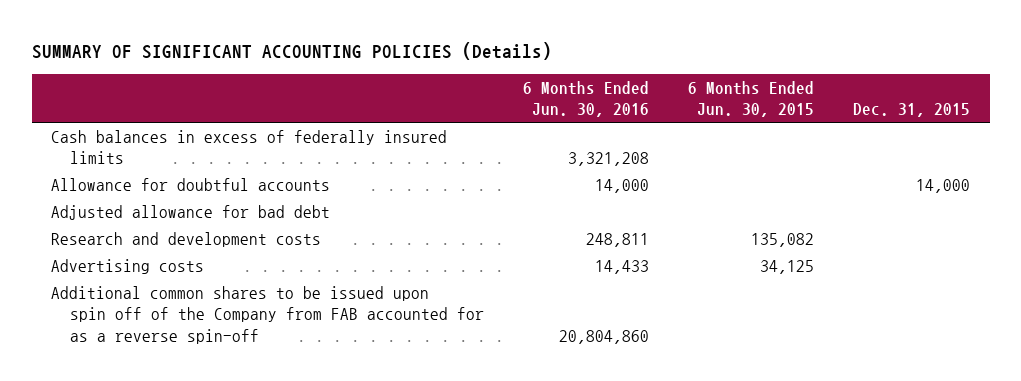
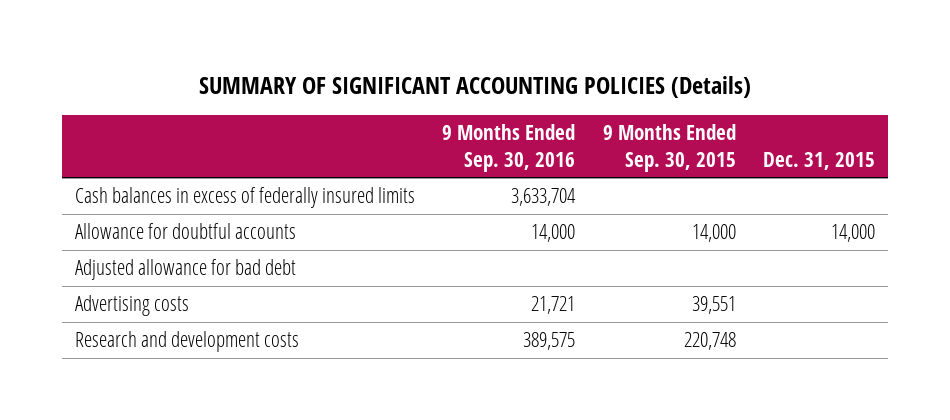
[523,80,650,118] 6 Months Ended Jun. 30, 2016 -> none
[688,80,815,118] 6 Months Ended Jun. 30, 2015 -> none
none -> [442,124,576,172] 9 Months Ended Sep. 30, 2016
none -> [602,124,736,172] 9 Months Ended Sep. 30, 2015
[51,285,485,344] Additional common shares to be issued upon spin off of the Company from FAB accounted for as a reverse spin-off -> none
[51,231,322,247] Research and development costs -> [75,331,300,353] Research and development costs

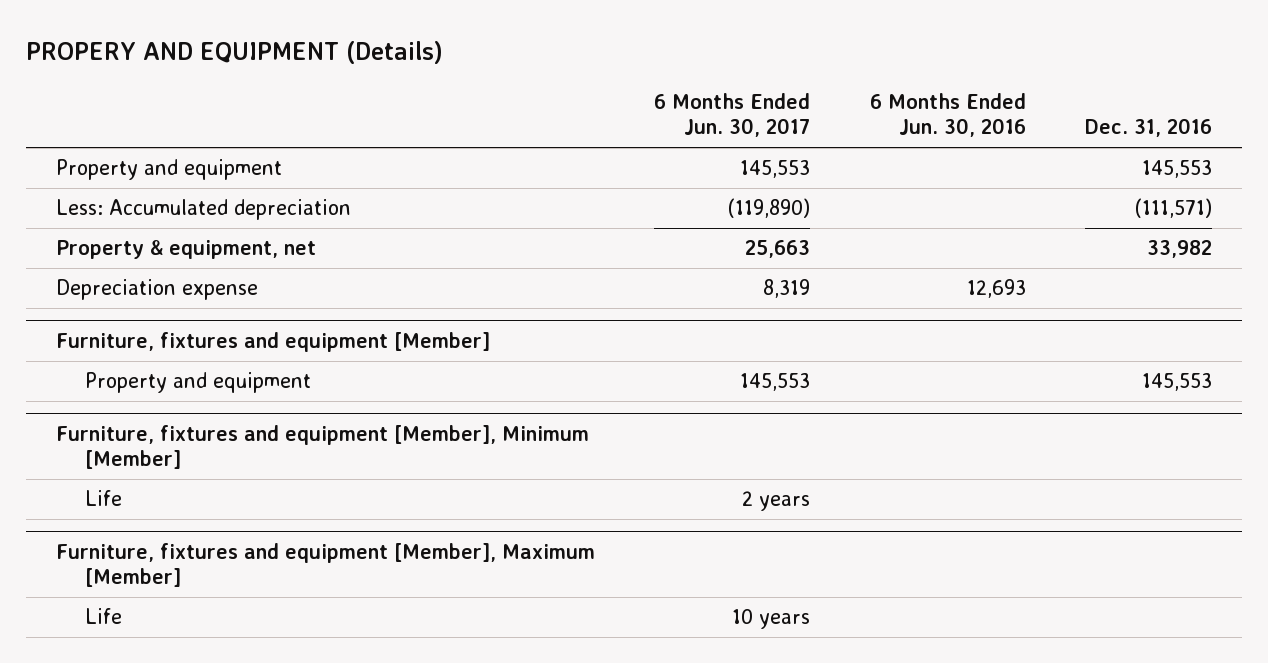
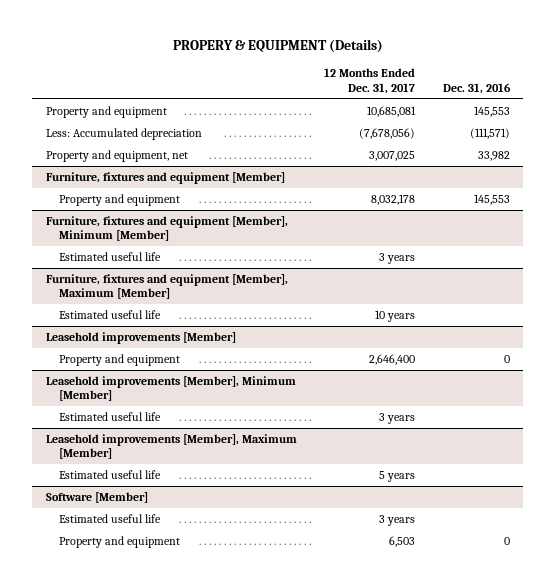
[26,41,444,65] PROPERY AND EQUIPMENT (Details) -> [172,39,383,54] PROPERY & EQUIPMENT (Details)
[654,93,811,138] 6 Months Ended Jun. 30, 2017 -> none
[869,93,1026,138] 6 Months Ended Jun. 30, 2016 -> none
none -> [324,68,416,94] 12 Months Ended Dec. 31, 2017
[56,279,259,301] Depreciation expense -> none
[56,240,317,260] Property & equipment, net -> [45,150,188,163] Property and equipment, net
[84,490,122,507] Life -> [58,252,161,262] Estimated useful life
[84,608,122,625] Life -> [58,310,161,320] Estimated useful life
none -> [45,332,236,345] Leasehold improvements [Member]
none -> [58,354,180,367] Property and equipment
none -> [45,376,296,402] Leasehold improvements [Member], Minimum [Member]
none -> [58,412,161,422] Estimated useful life
none -> [45,434,297,460] Leasehold improvements [Member], Maximum [Member]
none -> [58,470,161,480] Estimated useful life
none -> [45,492,148,504] Software [Member]
none -> [58,514,161,524] Estimated useful life
none -> [58,536,180,549] Property and equipment

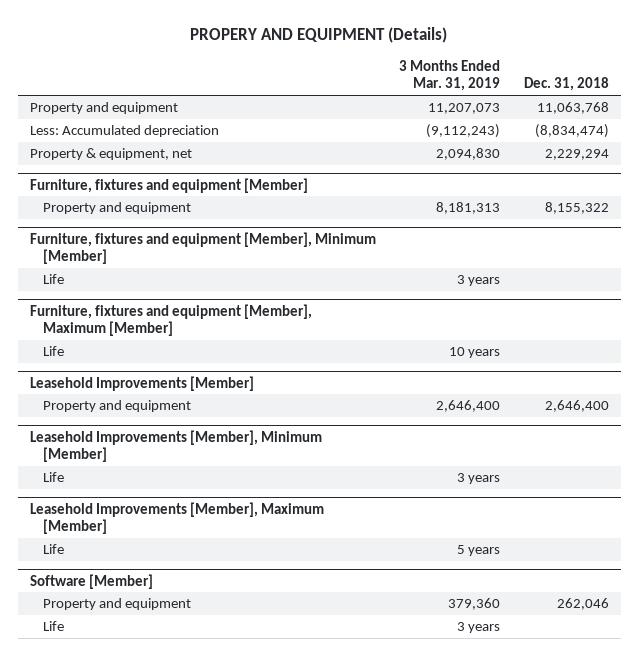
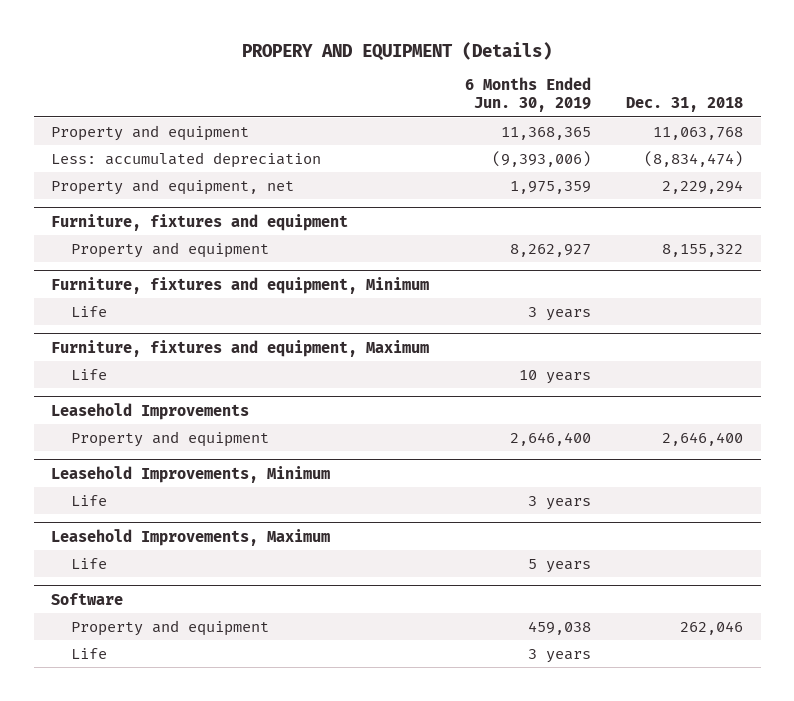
[399,59,501,92] 3 Months Ended Mar. 31, 2019 -> none
none -> [464,77,591,113] 6 Months Ended Jun. 30, 2019
[29,125,219,138] Less: Accumulated depreciation -> [51,151,322,168] Less: accumulated depreciation
[29,148,192,161] Property & equipment, net -> [51,178,295,195] Property and equipment, net
[29,177,308,193] Furniture, fixtures and equipment [Member] -> [51,213,349,231] Furniture, fixtures and equipment
[29,231,376,265] Furniture, fixtures and equipment [Member], Minimum [Member] -> [51,276,430,294] Furniture, fixtures and equipment, Minimum
[29,303,312,337] Furniture, fixtures and equipment [Member], Maximum [Member] -> [51,339,430,357] Furniture, fixtures and equipment, Maximum
[29,375,254,391] Leasehold Improvements [Member] -> [51,402,250,420] Leasehold Improvements
[29,429,322,463] Leasehold Improvements [Member], Minimum [Member] -> [51,465,331,483] Leasehold Improvements, Minimum
[29,501,324,535] Leasehold Improvements [Member], Maximum [Member] -> [51,528,331,546] Leasehold Improvements, Maximum
[29,573,153,589] Software [Member] -> [51,592,124,605] Software

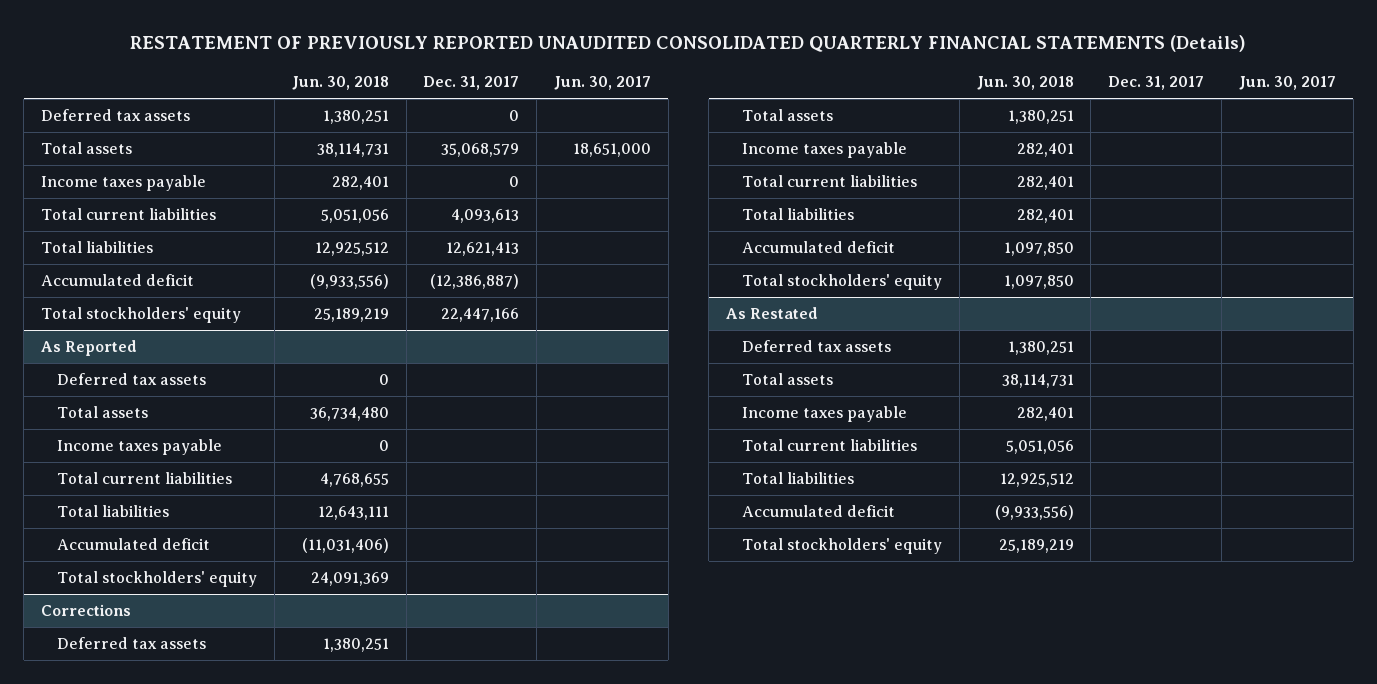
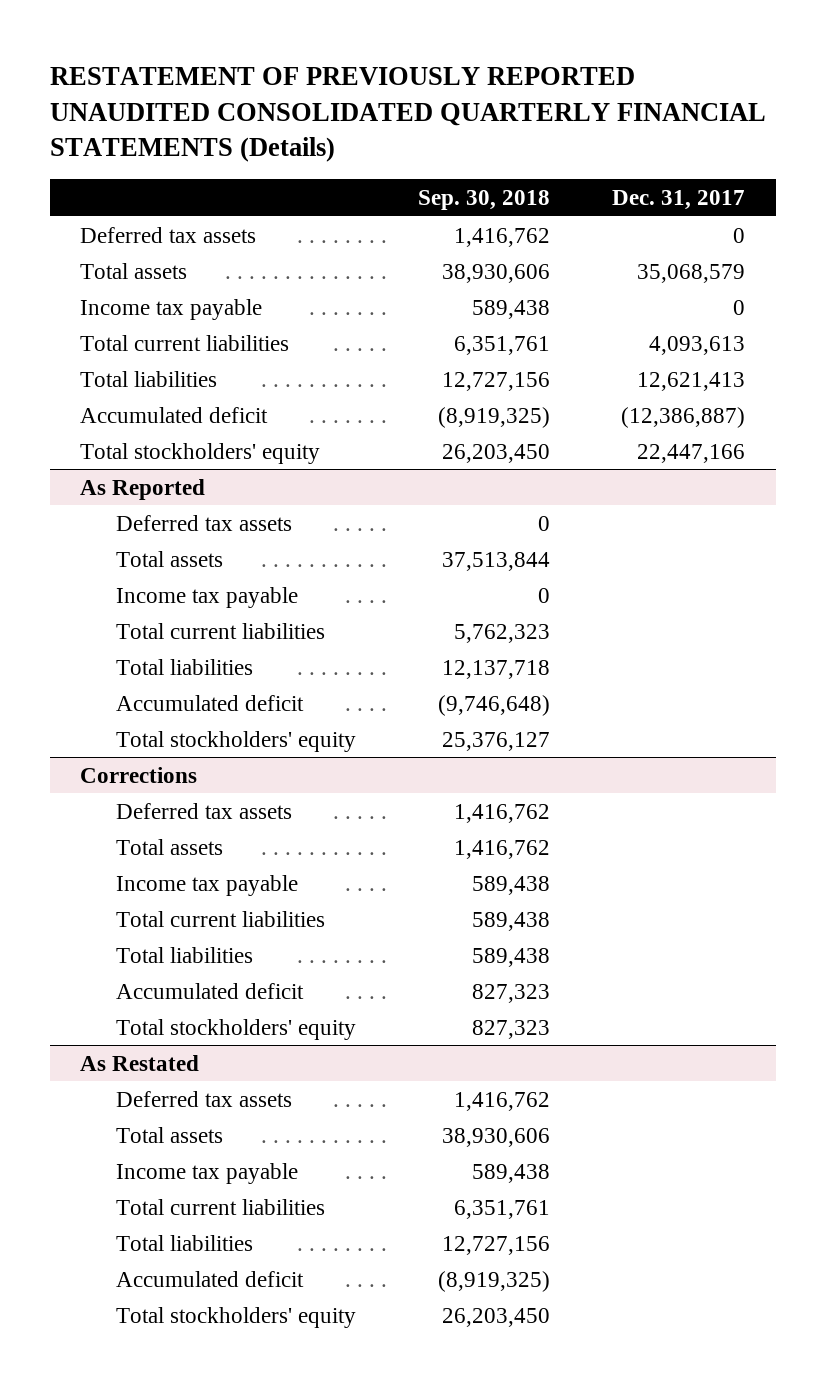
[291,76,389,91] Jun. 30, 2018 -> none
[553,76,651,91] Jun. 30, 2017 -> none
none -> [417,189,550,210] Sep. 30, 2018
[41,175,207,192] Income taxes payable -> [80,298,263,320] Income tax payable
[57,439,223,456] Income taxes payable -> [116,586,299,608] Income tax payable
[742,142,908,159] Income taxes payable -> [116,874,299,896] Income tax payable
[742,406,908,423] Income taxes payable -> [116,1162,299,1184] Income tax payable

